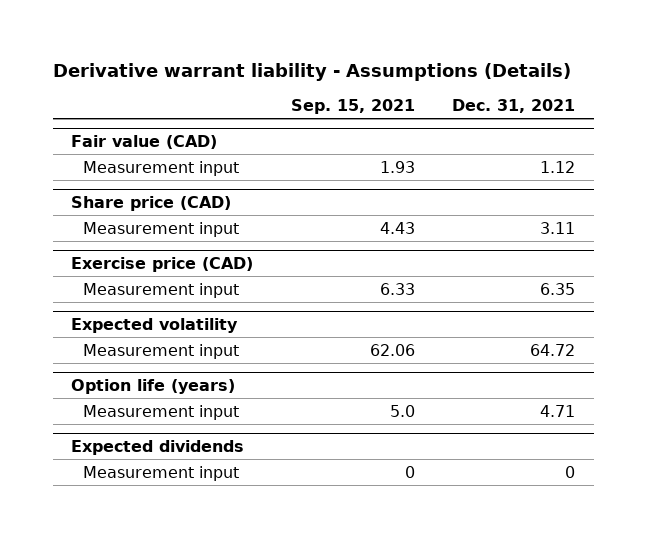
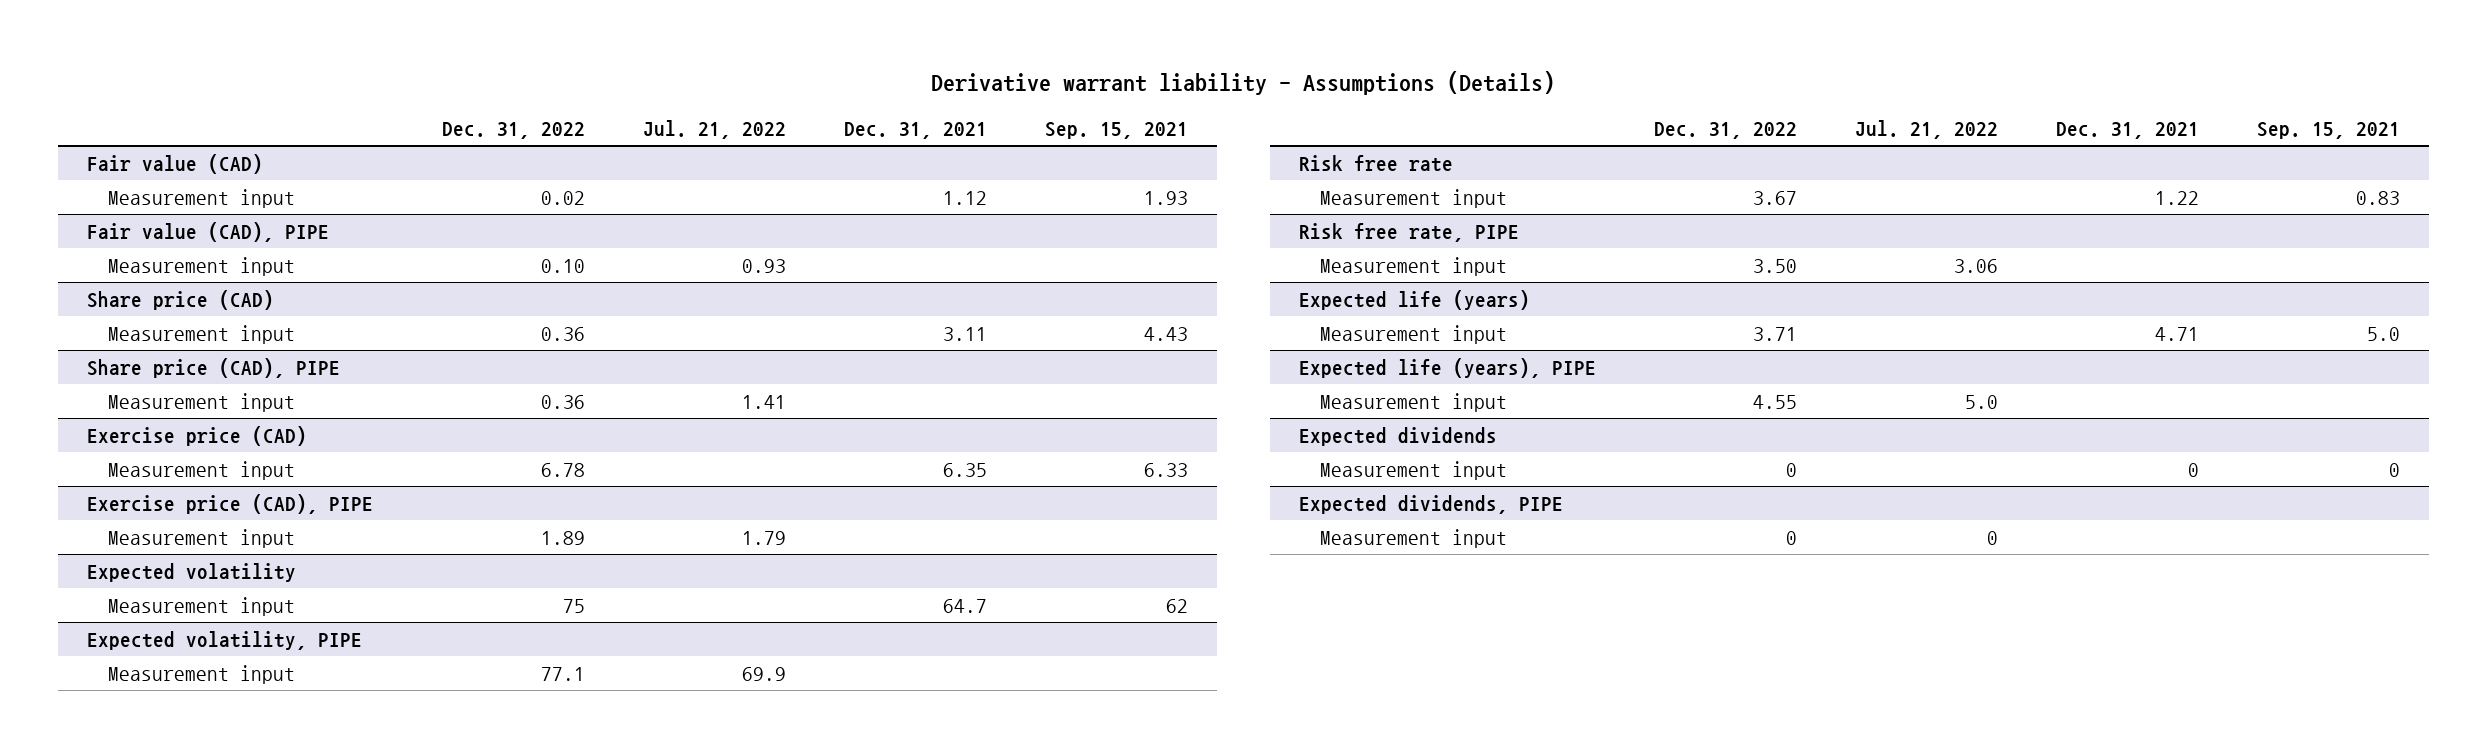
none -> [442,122,586,140] Dec. 31, 2022
none -> [643,120,787,140] Jul. 21, 2022
none -> [87,221,330,242] Fair value (CAD), PIPE
none -> [108,256,296,276] Measurement input
none -> [87,357,341,378] Share price (CAD), PIPE
none -> [108,392,296,412] Measurement input
none -> [87,493,374,514] Exercise price (CAD), PIPE
none -> [108,528,296,548] Measurement input
[369,343,415,356] 62.06 -> [1166,598,1189,613] 62
[530,343,576,356] 64.72 -> [943,598,988,613] 64.7
none -> [87,630,363,650] Expected volatility, PIPE
none -> [108,664,296,684] Measurement input
none -> [1298,154,1453,172] Risk free rate
none -> [1319,188,1507,208] Measurement input
none -> [1298,222,1519,242] Risk free rate, PIPE
none -> [1319,256,1507,276] Measurement input
[71,378,236,394] Option life (years) -> [1298,289,1530,310] Expected life (years)
none -> [1298,357,1596,378] Expected life (years), PIPE
none -> [1319,392,1507,412] Measurement input
none -> [1298,494,1563,514] Expected dividends, PIPE
none -> [1319,528,1507,548] Measurement input

